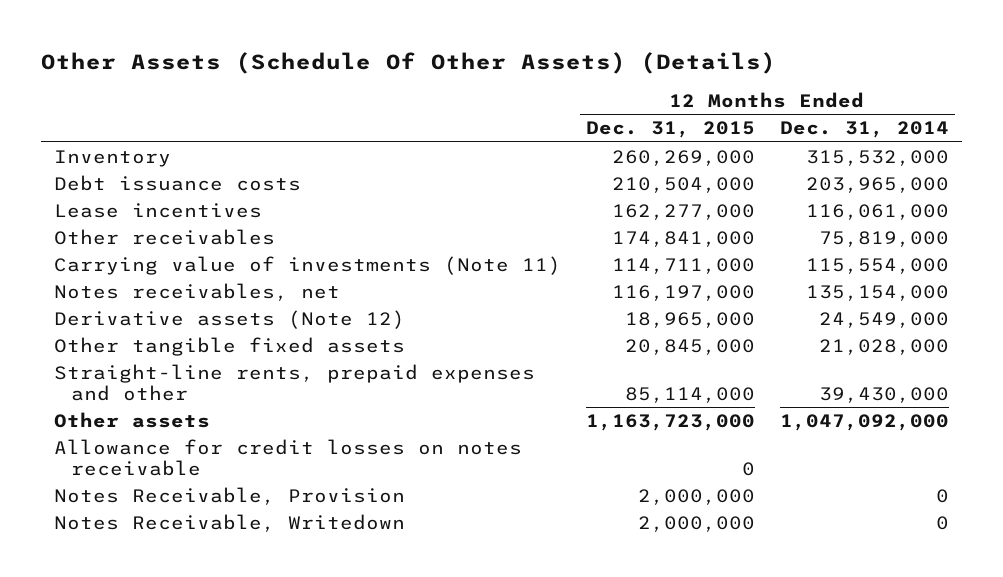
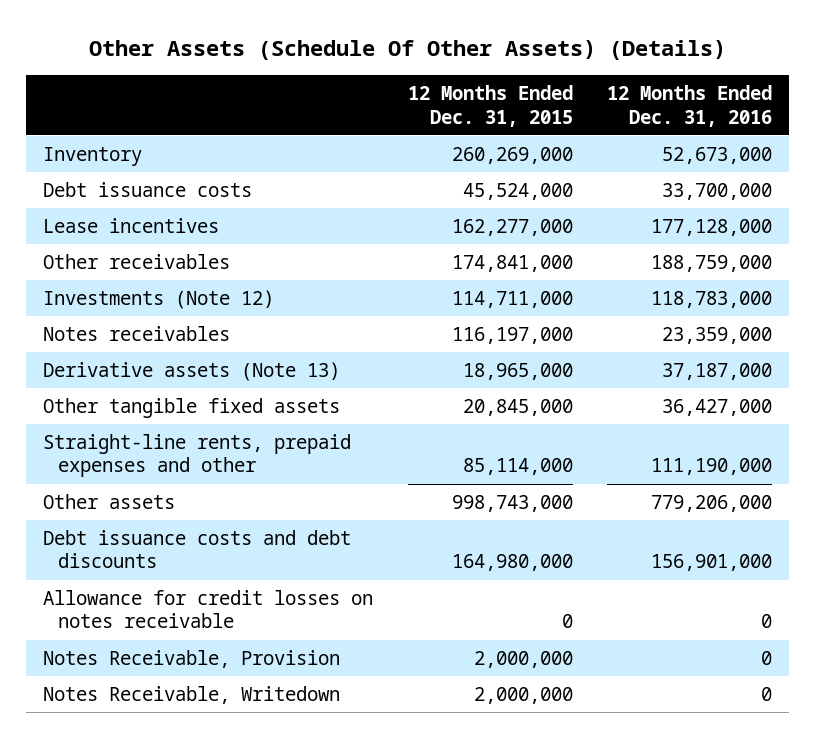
[779,121,949,139] Dec. 31, 2014 -> none
none -> [606,85,772,127] 12 Months Ended Dec. 31, 2016
[611,176,755,193] 210,504,000 -> [462,183,573,201] 45,524,000
[53,255,561,275] Carrying value of investments (Note 11) -> [43,290,275,310] Investments (Note 12)
[53,282,340,301] Notes receivables, net -> [43,326,231,342] Notes receivables
[53,309,405,329] Derivative assets (Note 12) -> [43,362,341,382] Derivative assets (Note 13)
[585,413,755,431] 1,163,723,000 -> [451,495,573,513] 998,743,000
none -> [43,530,352,569] Debt issuance costs and debt discounts

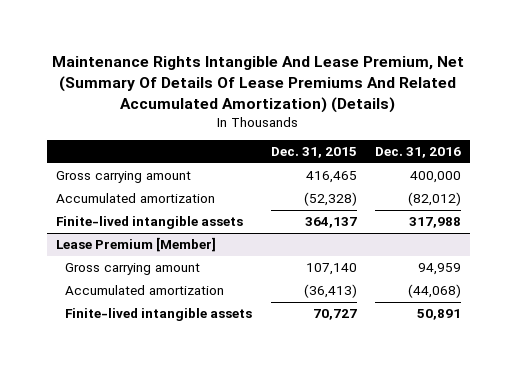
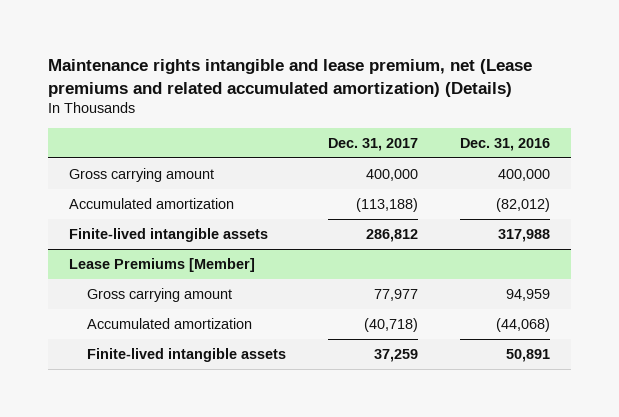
[52,56,465,113] Maintenance Rights Intangible And Lease Premium, Net (Summary Of Details Of Lease Premiums And Related Accumulated Amortization) (Details) -> [48,58,533,97] Maintenance rights intangible and lease premium, net (Lease premiums and related accumulated amortization) (Details)
[270,147,357,159] Dec. 31, 2015 -> none
none -> [327,137,418,151] Dec. 31, 2017
[55,237,216,253] Lease Premium [Member] -> [69,257,256,272] Lease Premiums [Member]

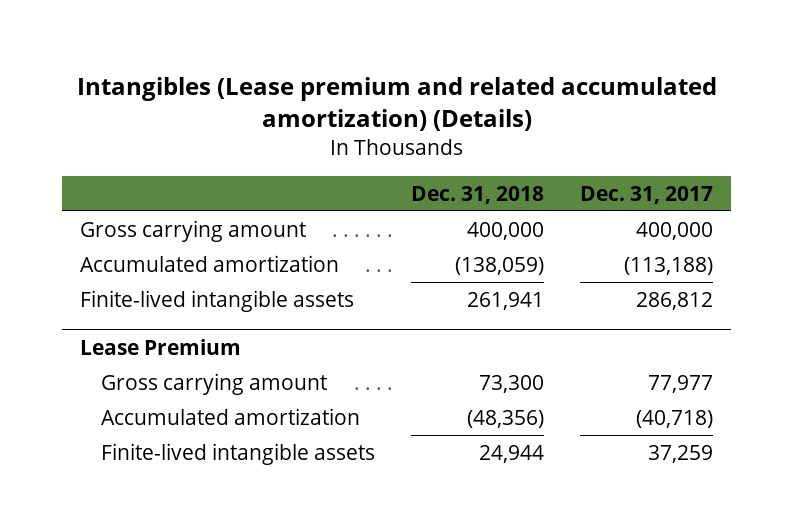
[48,58,533,97] Maintenance rights intangible and lease premium, net (Lease premiums and related accumulated amortization) (Details) -> [76,76,717,132] Intangibles (Lease premium and related accumulated amortization) (Details)
[459,137,550,151] Dec. 31, 2016 -> none
none -> [410,185,544,204] Dec. 31, 2018
[69,257,256,272] Lease Premiums [Member] -> [80,338,242,355] Lease Premium

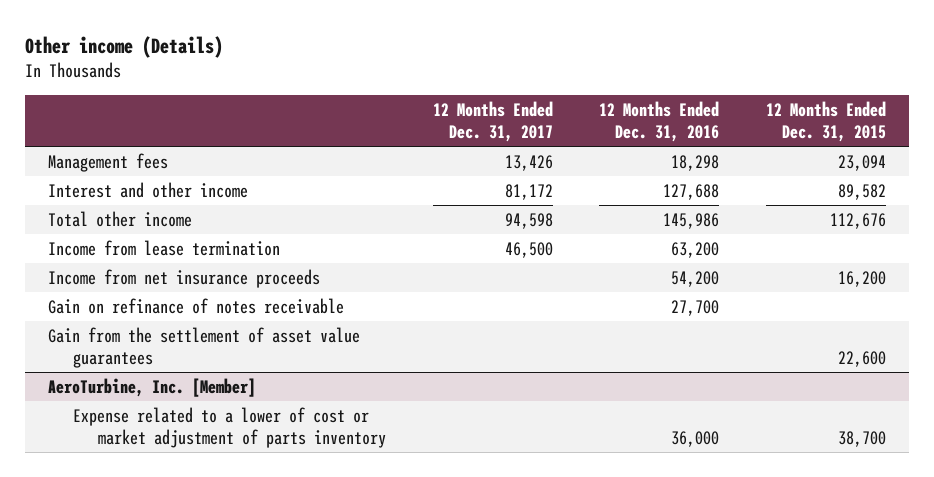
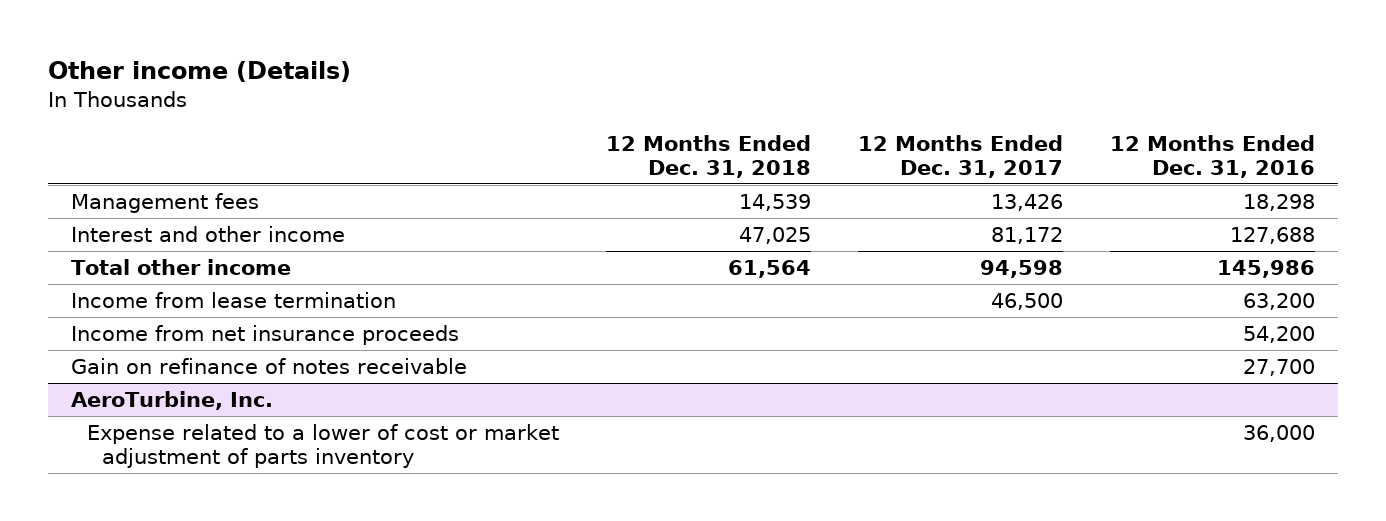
[765,100,886,142] 12 Months Ended Dec. 31, 2015 -> none
none -> [605,134,811,178] 12 Months Ended Dec. 31, 2018
[48,326,361,369] Gain from the settlement of asset value guarantees -> none
[48,377,257,397] AeroTurbine, Inc. [Member] -> [71,390,274,410] AeroTurbine, Inc.

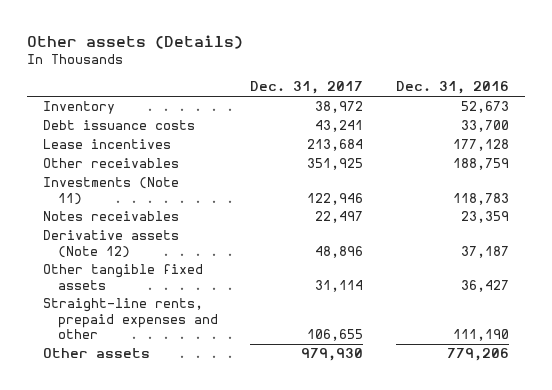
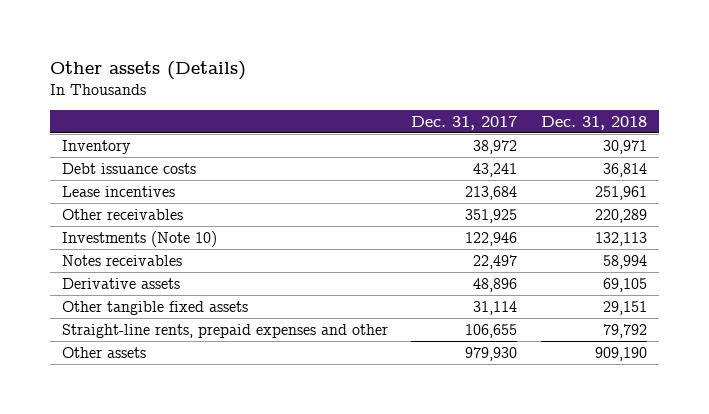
[395,81,509,95] Dec. 31, 2016 -> none
none -> [540,115,647,130] Dec. 31, 2018
[43,177,180,205] Investments (Note 11) -> [61,230,217,247] Investments (Note 10)
[43,230,180,258] Derivative assets (Note 12) -> [61,277,180,289] Derivative assets

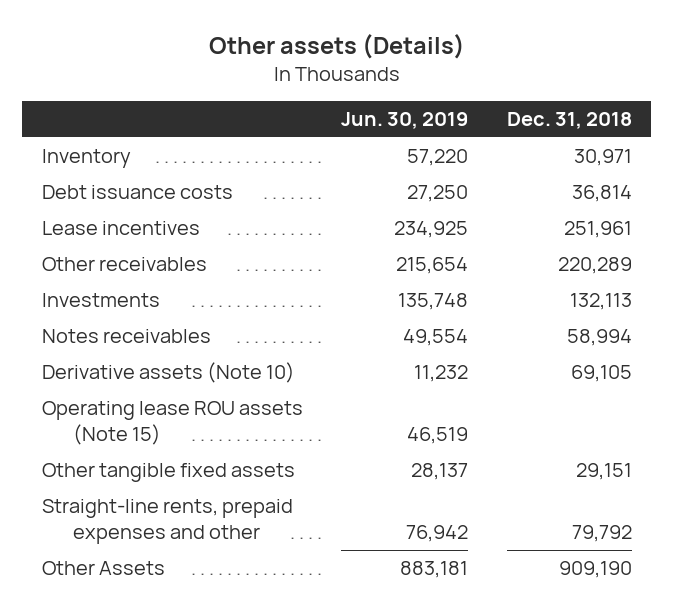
[411,115,518,130] Dec. 31, 2017 -> none
none -> [341,112,469,130] Jun. 30, 2019
[61,230,217,247] Investments (Note 10) -> [41,293,160,308] Investments
[61,277,180,289] Derivative assets -> [41,362,295,384] Derivative assets (Note 10)
none -> [41,401,303,446] Operating lease ROU assets (Note 15)
[61,346,146,358] Other assets -> [41,561,165,576] Other Assets

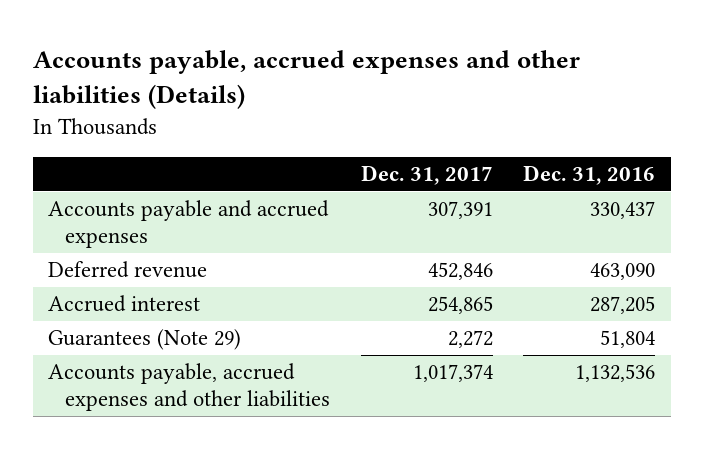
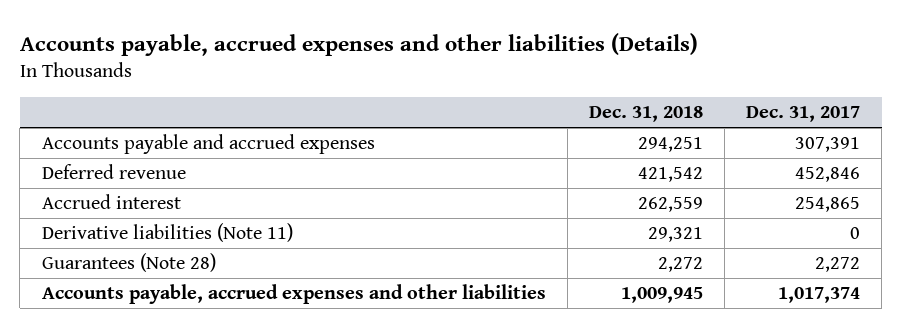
[523,165,656,186] Dec. 31, 2016 -> none
none -> [588,106,703,123] Dec. 31, 2018
none -> [41,223,293,243] Derivative liabilities (Note 11)
[47,329,241,351] Guarantees (Note 29) -> [41,253,216,273] Guarantees (Note 28)

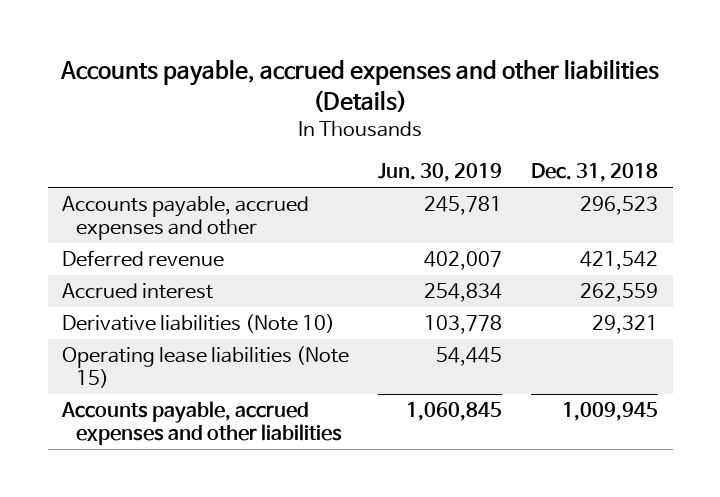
[746,106,861,123] Dec. 31, 2017 -> none
none -> [378,163,503,183] Jun. 30, 2019
[41,134,375,155] Accounts payable and accrued expenses -> [62,196,310,241] Accounts payable, accrued expenses and other
[637,137,703,153] 294,251 -> [580,196,659,216] 296,523
[41,253,216,273] Guarantees (Note 28) -> none
[41,223,293,243] Derivative liabilities (Note 11) -> [62,314,336,334] Derivative liabilities (Note 10)
none -> [62,346,350,389] Operating lease liabilities (Note 15)

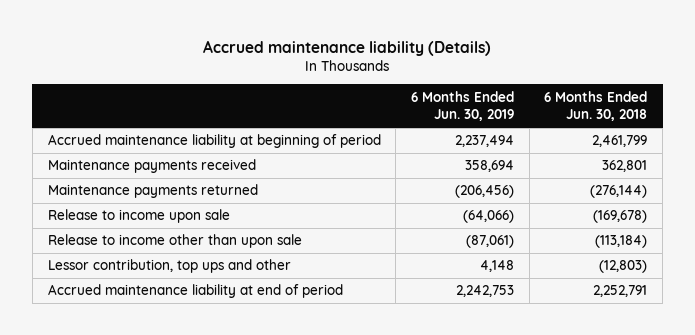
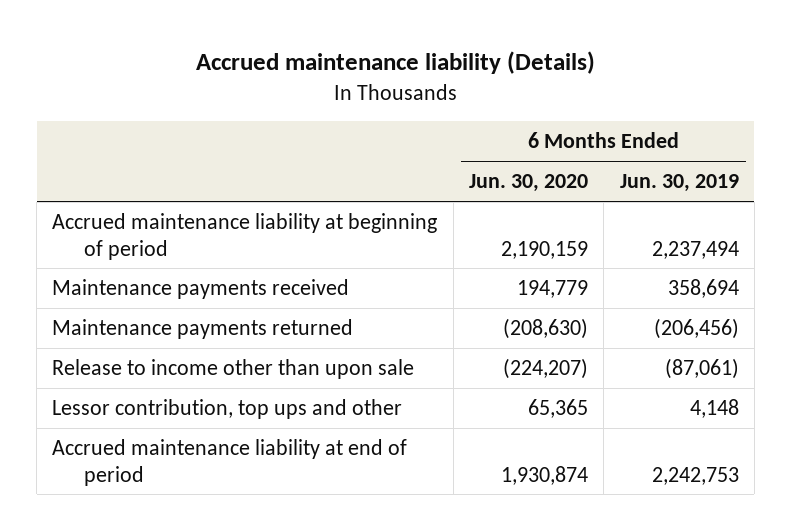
[544,90,648,122] 6 Months Ended Jun. 30, 2018 -> none
none -> [469,174,589,193] Jun. 30, 2020
[47,209,230,224] Release to income upon sale -> none

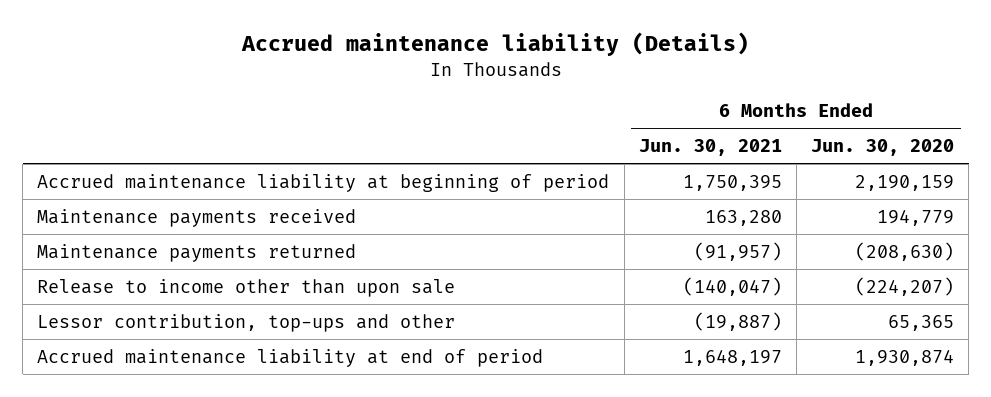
[619,174,739,193] Jun. 30, 2019 -> none
none -> [638,139,782,157] Jun. 30, 2021
[52,399,403,420] Lessor contribution, top ups and other -> [37,313,456,332] Lessor contribution, top-ups and other

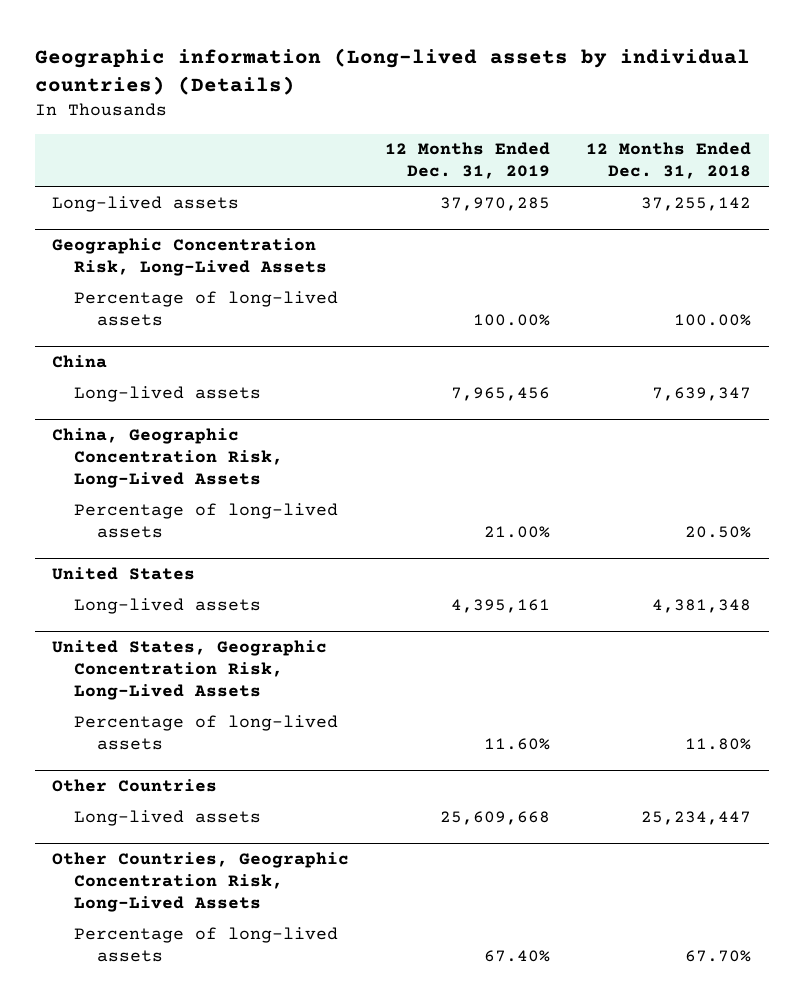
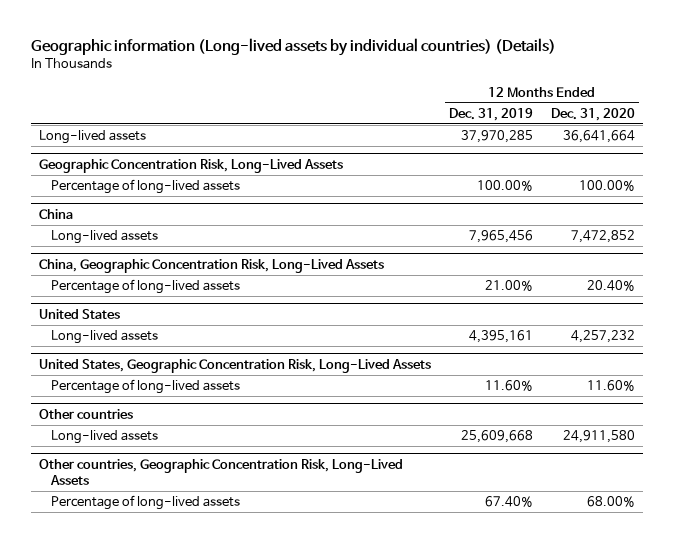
[586,142,752,180] 12 Months Ended Dec. 31, 2018 -> none
none -> [550,107,635,121] Dec. 31, 2020
[52,778,218,792] Other Countries -> [39,409,134,420] Other countries
[52,851,350,912] Other Countries, Geographic Concentration Risk, Long-Lived Assets -> [39,459,404,486] Other countries, Geographic Concentration Risk, Long-Lived Assets

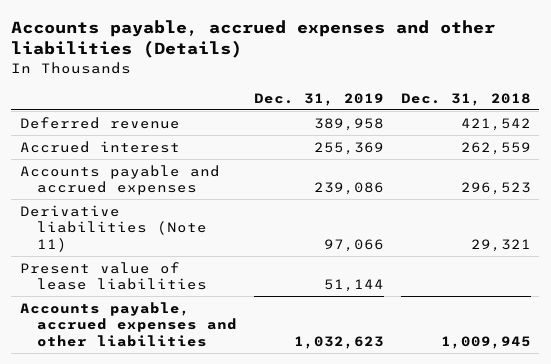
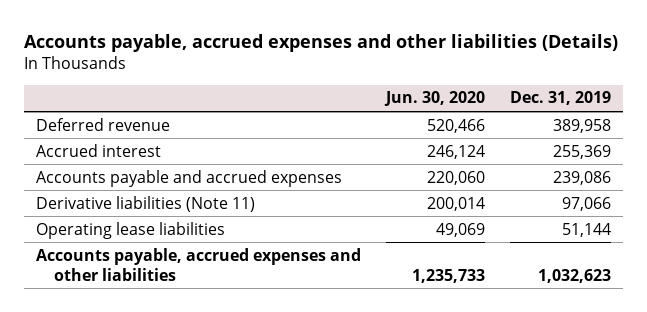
[400,92,531,106] Dec. 31, 2018 -> none
none -> [383,91,485,107] Jun. 30, 2020
[19,261,208,291] Present value of lease liabilities -> [35,221,225,239] Operating lease liabilities

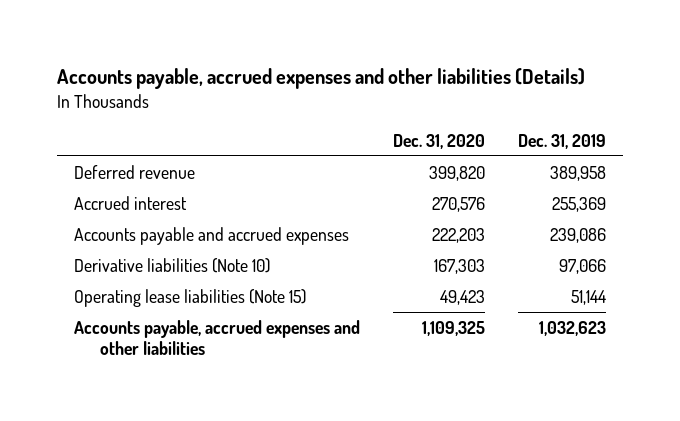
[383,91,485,107] Jun. 30, 2020 -> none
none -> [393,133,486,149] Dec. 31, 2020
[35,195,255,212] Derivative liabilities (Note 11) -> [73,257,270,273] Derivative liabilities (Note 10)
[35,221,225,239] Operating lease liabilities -> [73,288,306,307] Operating lease liabilities (Note 15)

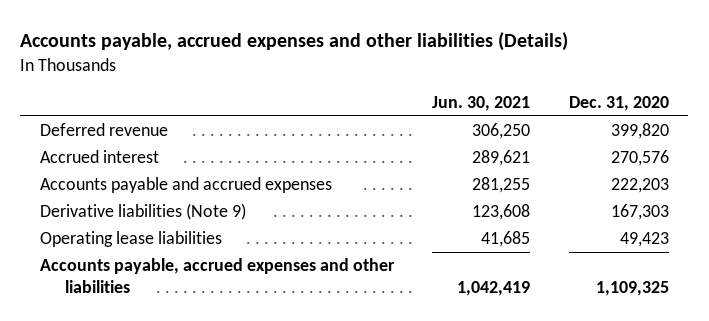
[518,133,607,149] Dec. 31, 2019 -> none
none -> [432,95,531,111] Jun. 30, 2021
[73,257,270,273] Derivative liabilities (Note 10) -> [39,203,246,221] Derivative liabilities (Note 9)
[73,288,306,307] Operating lease liabilities (Note 15) -> [39,231,222,248] Operating lease liabilities

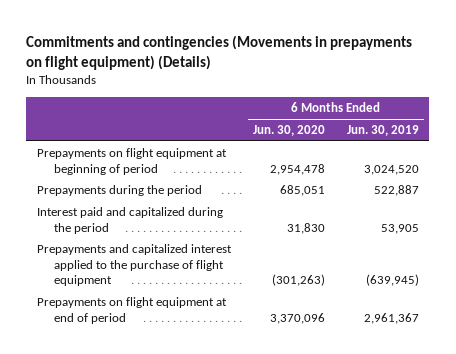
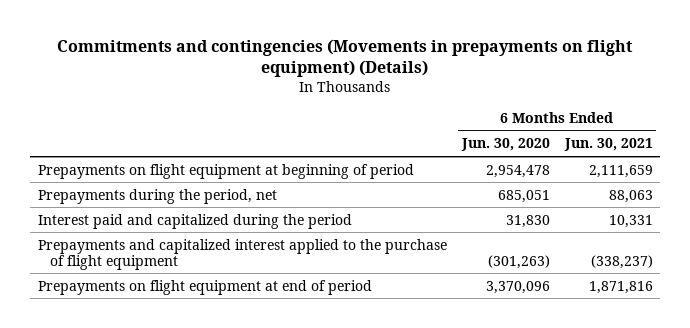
[346,125,419,137] Jun. 30, 2019 -> none
none -> [563,138,653,152] Jun. 30, 2021
[37,185,203,197] Prepayments during the period -> [37,188,277,204] Prepayments during the period, net

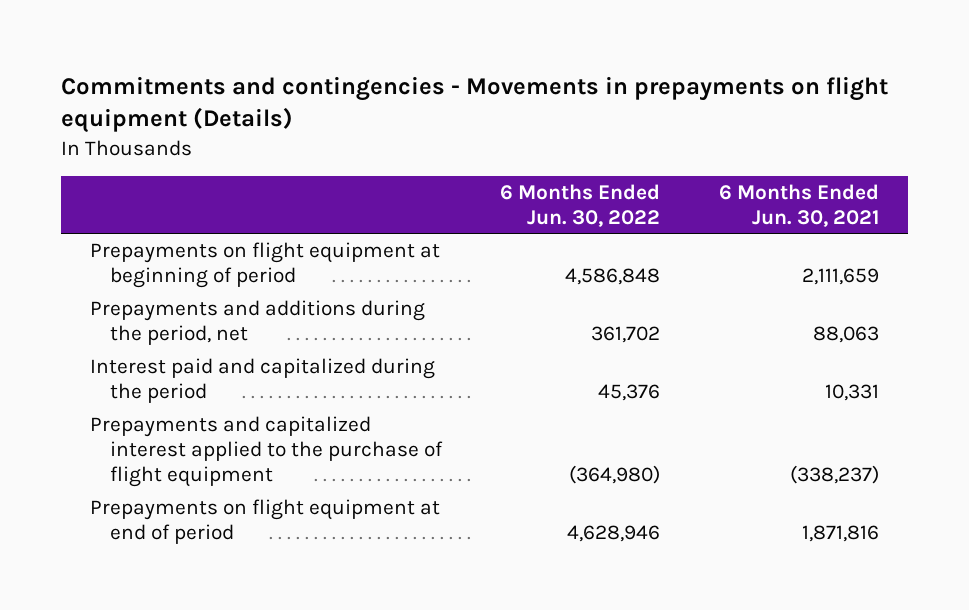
[57,38,634,78] Commitments and contingencies (Movements in prepayments on flight equipment) (Details) -> [61,75,889,134] Commitments and contingencies - Movements in prepayments on flight equipment (Details)
[460,138,550,152] Jun. 30, 2020 -> none
none -> [500,183,661,227] 6 Months Ended Jun. 30, 2022
[37,188,277,204] Prepayments during the period, net -> [90,299,426,346] Prepayments and additions during the period, net

